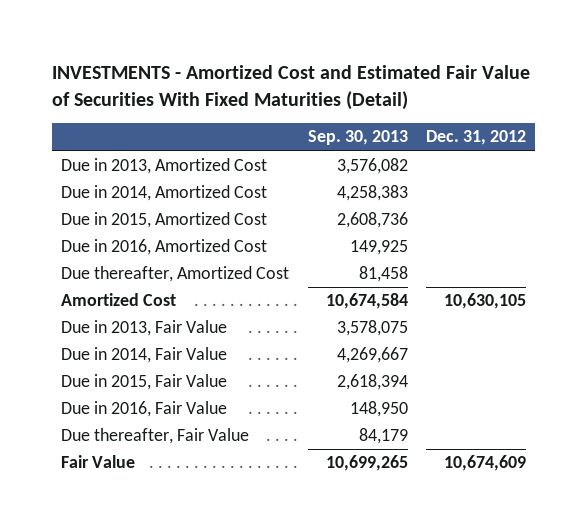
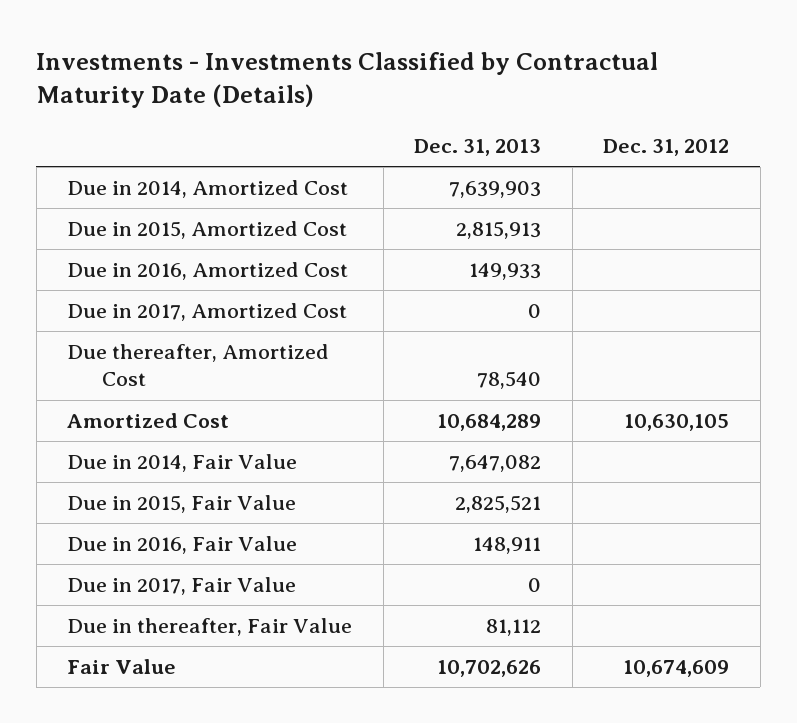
[51,64,530,110] INVESTMENTS - Amortized Cost and Estimated Fair Value of Securities With Fixed Maturities (Detail) -> [36,51,659,109] Investments - Investments Classified by Contractual Maturity Date (Details)
[307,130,408,146] Sep. 30, 2013 -> none
none -> [414,139,542,157] Dec. 31, 2013
[61,158,268,175] Due in 2013, Amortized Cost -> none
none -> [67,303,348,322] Due in 2017, Amortized Cost
[61,320,228,337] Due in 2013, Fair Value -> none
none -> [67,577,297,596] Due in 2017, Fair Value
[61,428,250,445] Due thereafter, Fair Value -> [67,618,353,637] Due in thereafter, Fair Value

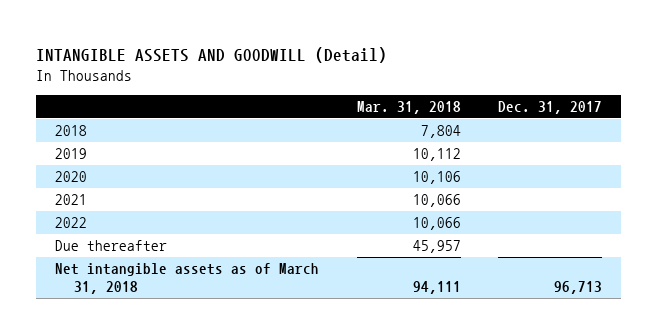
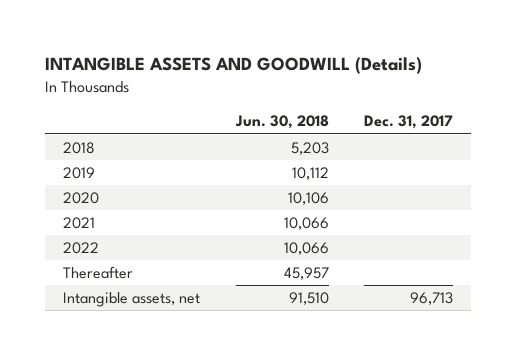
[36,46,388,63] INTANGIBLE ASSETS AND GOODWILL (Detail) -> [45,57,423,75] INTANGIBLE ASSETS AND GOODWILL (Details)
[356,101,461,115] Mar. 31, 2018 -> none
none -> [234,115,329,130] Jun. 30, 2018
[55,240,168,252] Due thereafter -> [63,266,134,280] Thereafter
[55,263,320,294] Net intangible assets as of March 31, 2018 -> [63,292,201,308] Intangible assets, net

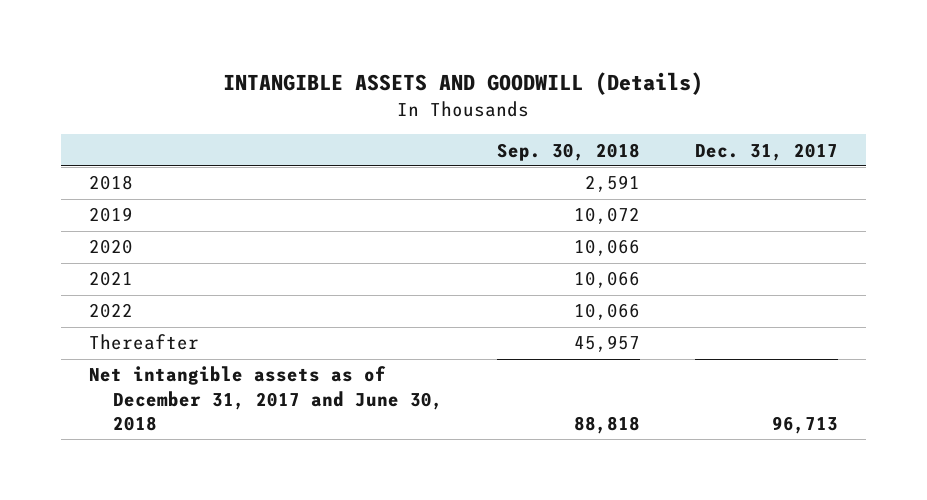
[234,115,329,130] Jun. 30, 2018 -> none
none -> [497,142,641,161] Sep. 30, 2018
[63,292,201,308] Intangible assets, net -> [88,366,443,431] Net intangible assets as of December 31, 2017 and June 30, 2018

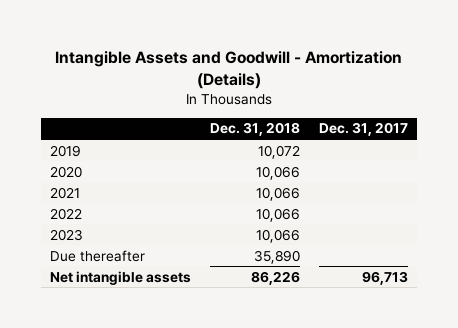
[223,72,704,96] INTANGIBLE ASSETS AND GOODWILL (Details) -> [55,50,403,89] Intangible Assets and Goodwill - Amortization (Details)
[497,142,641,161] Sep. 30, 2018 -> none
none -> [210,122,301,137] Dec. 31, 2018
[88,175,133,191] 2018 -> none
none -> [50,228,84,241] 2023
[88,334,199,351] Thereafter -> [50,249,146,262] Due thereafter
[88,366,443,431] Net intangible assets as of December 31, 2017 and June 30, 2018 -> [50,270,192,285] Net intangible assets

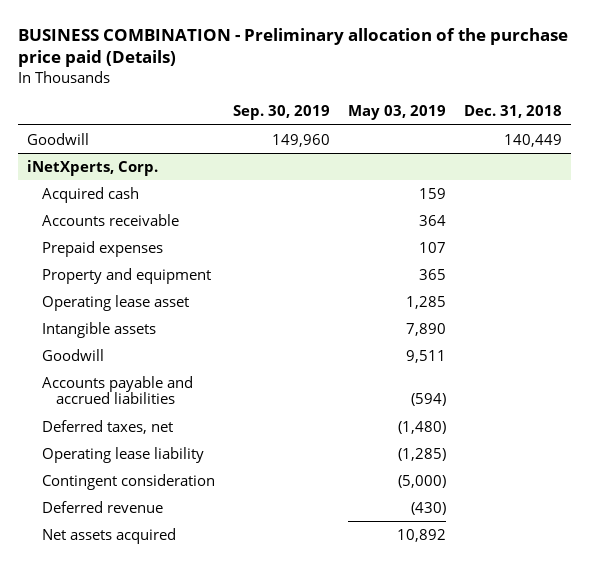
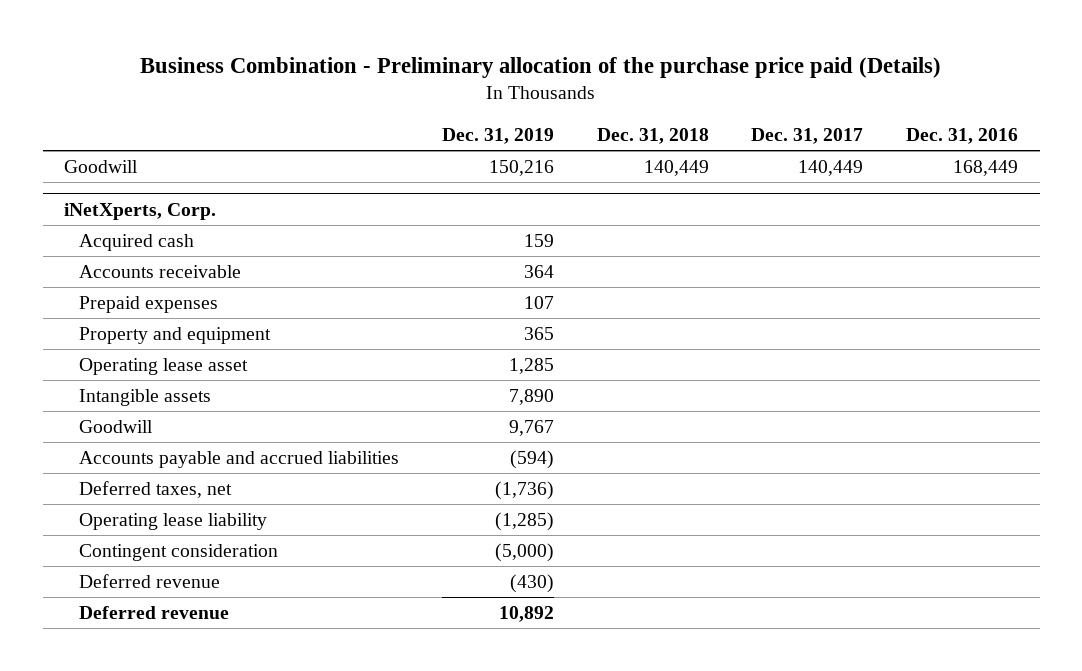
[18,27,569,68] BUSINESS COMBINATION - Preliminary allocation of the purchase price paid (Details) -> [140,56,942,78] Business Combination - Preliminary allocation of the purchase price paid (Details)
[232,105,330,121] Sep. 30, 2019 -> none
[347,105,446,121] May 03, 2019 -> none
none -> [441,127,554,144] Dec. 31, 2019
none -> [751,127,864,144] Dec. 31, 2017
none -> [906,127,1019,144] Dec. 31, 2016
[41,527,176,544] Net assets acquired -> [78,606,229,620] Deferred revenue

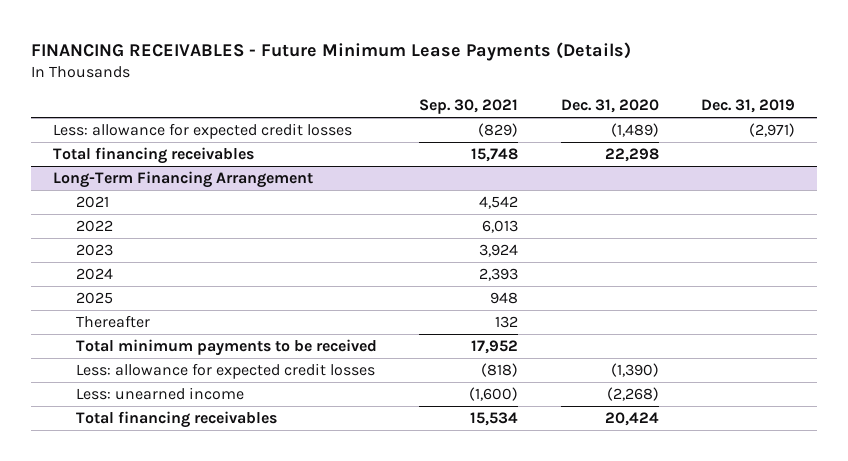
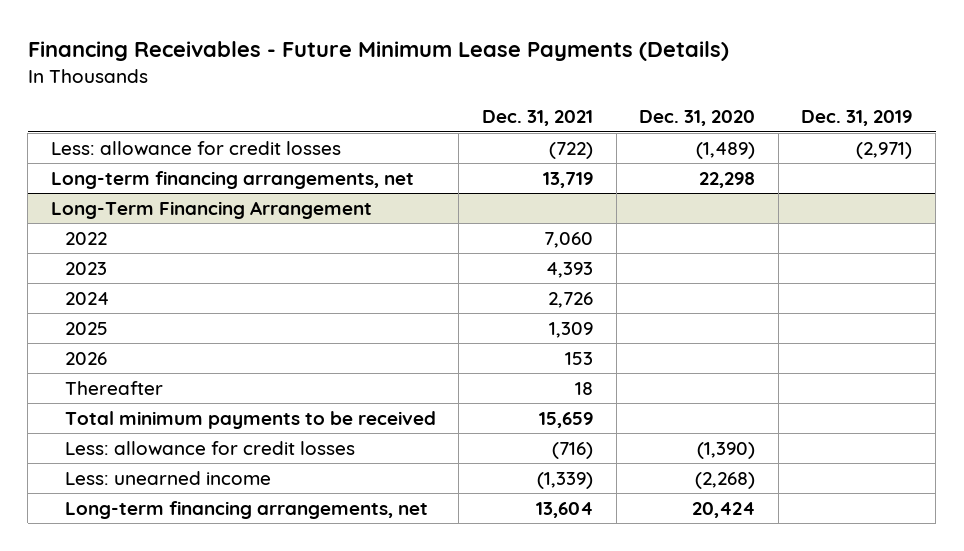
[31,41,632,61] FINANCING RECEIVABLES - Future Minimum Lease Payments (Details) -> [27,41,729,62] Financing Receivables - Future Minimum Lease Payments (Details)
[419,99,519,115] Sep. 30, 2021 -> none
none -> [481,110,593,127] Dec. 31, 2021
[52,123,352,140] Less: allowance for expected credit losses -> [51,140,342,155] Less: allowance for credit losses
[52,147,254,165] Total financing receivables -> [51,170,415,189] Long-term financing arrangements, net
[75,196,109,209] 2021 -> none
none -> [64,351,107,365] 2026
[75,363,375,380] Less: allowance for expected credit losses -> [64,440,355,455] Less: allowance for credit losses
[75,411,277,429] Total financing receivables -> [64,500,428,519] Long-term financing arrangements, net

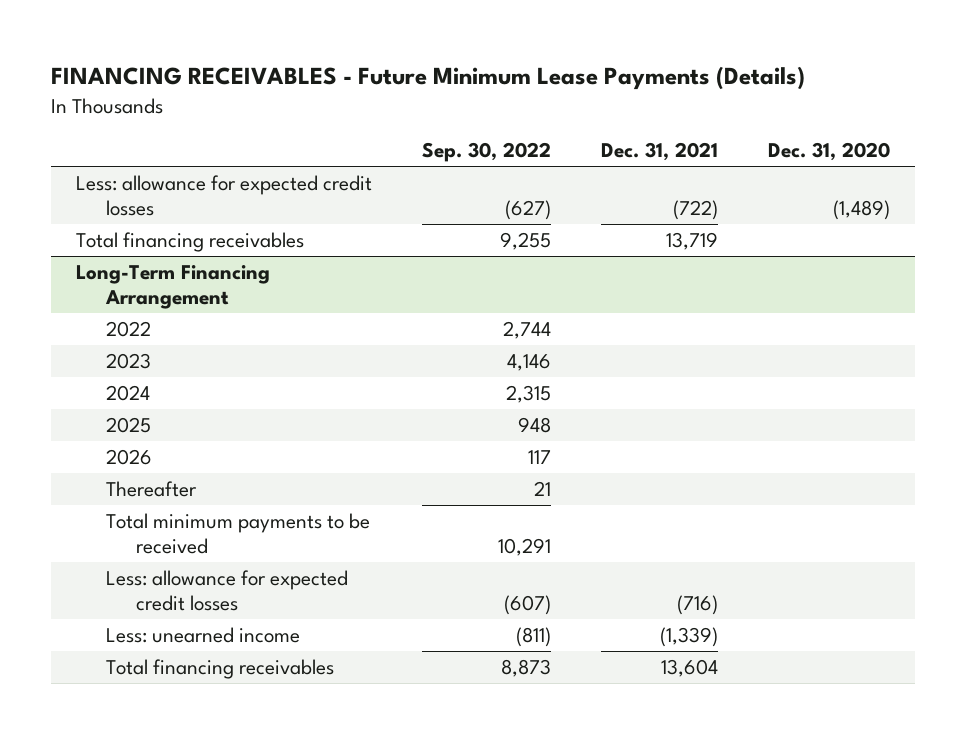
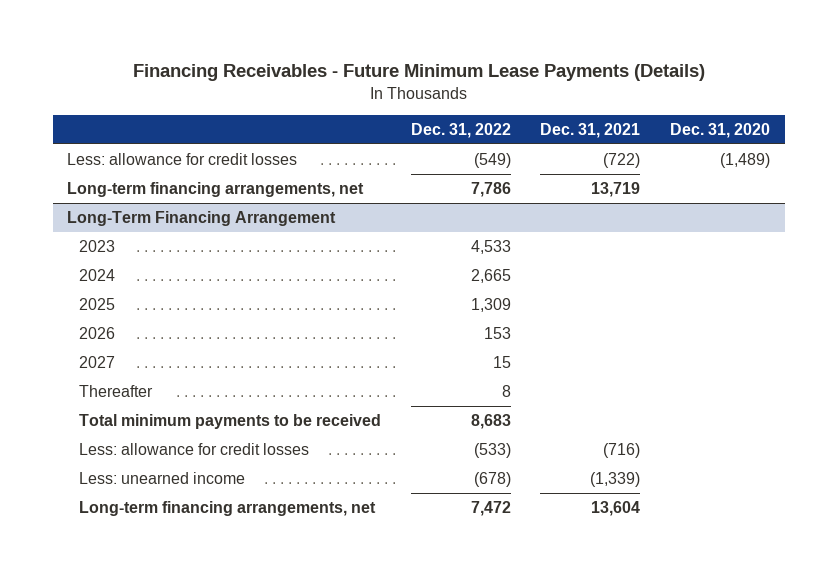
[51,66,806,91] FINANCING RECEIVABLES - Future Minimum Lease Payments (Details) -> [132,64,705,82] Financing Receivables - Future Minimum Lease Payments (Details)
[422,142,552,163] Sep. 30, 2022 -> none
none -> [410,122,511,138] Dec. 31, 2022
[76,175,373,216] Less: allowance for expected credit losses -> [67,152,298,165] Less: allowance for credit losses
[76,232,305,253] Total financing receivables -> [67,181,365,197] Long-term financing arrangements, net
[106,321,152,338] 2022 -> none
none -> [78,355,115,368] 2027
[106,570,349,611] Less: allowance for expected credit losses -> [78,442,309,455] Less: allowance for credit losses
[106,659,335,680] Total financing receivables -> [78,500,376,516] Long-term financing arrangements, net

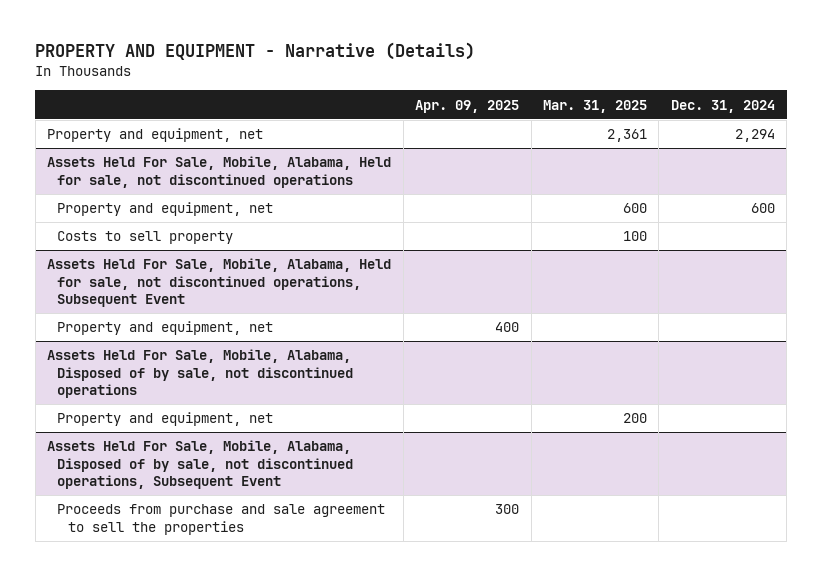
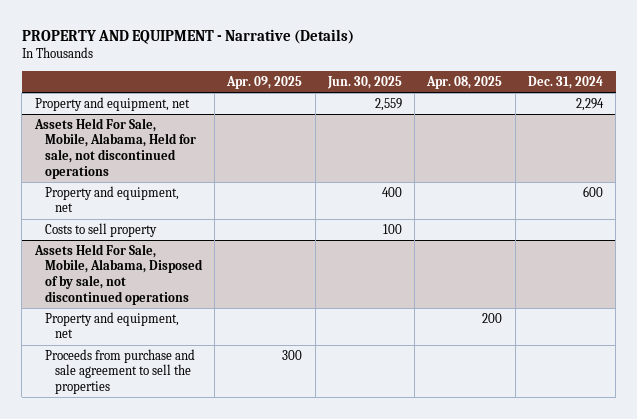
[543,99,648,113] Mar. 31, 2025 -> none
none -> [326,75,402,89] Jun. 30, 2025
none -> [426,75,503,89] Apr. 08, 2025
[47,258,392,307] Assets Held For Sale, Mobile, Alabama, Held for sale, not discontinued operations, Subsequent Event -> none
[57,321,274,336] Property and equipment, net -> none
[47,440,354,489] Assets Held For Sale, Mobile, Alabama, Disposed of by sale, not discontinued operations, Subsequent Event -> none
[57,504,386,535] Proceeds from purchase and sale agreement to sell the properties -> none
none -> [44,348,195,394] Proceeds from purchase and sale agreement to sell the properties

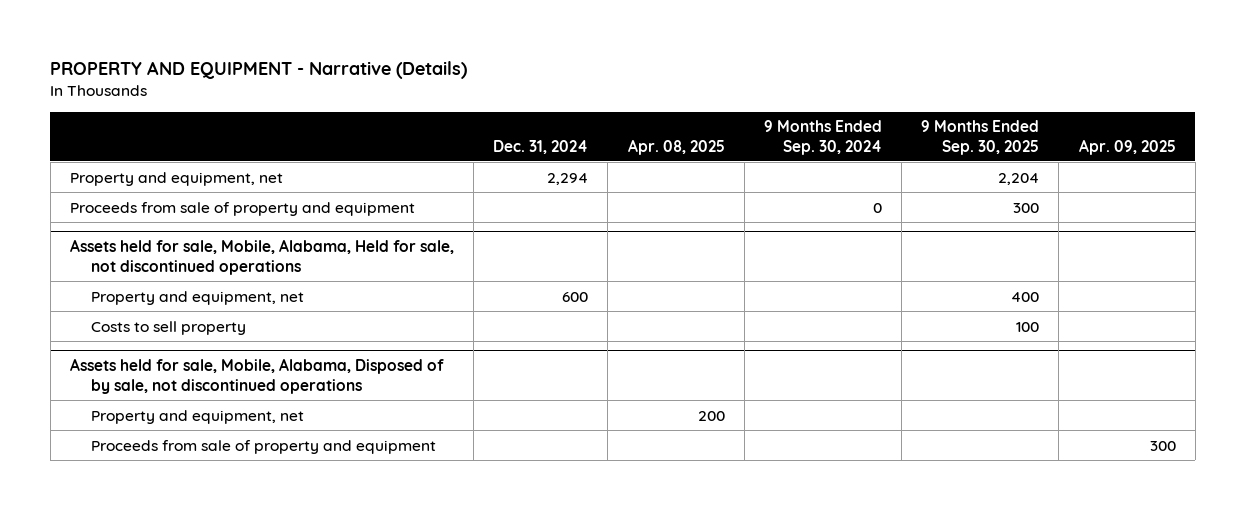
[326,75,402,89] Jun. 30, 2025 -> none
none -> [763,120,882,155] 9 Months Ended Sep. 30, 2024
none -> [921,120,1040,155] 9 Months Ended Sep. 30, 2025
none -> [69,201,415,216] Proceeds from sale of property and equipment
[33,117,196,179] Assets Held For Sale, Mobile, Alabama, Held for sale, not discontinued operations -> [69,239,454,275] Assets held for sale, Mobile, Alabama, Held for sale, not discontinued operations
[33,243,203,305] Assets Held For Sale, Mobile, Alabama, Disposed of by sale, not discontinued operations -> [69,358,444,394] Assets held for sale, Mobile, Alabama, Disposed of by sale, not discontinued operations
[44,348,195,394] Proceeds from purchase and sale agreement to sell the properties -> [90,439,436,454] Proceeds from sale of property and equipment

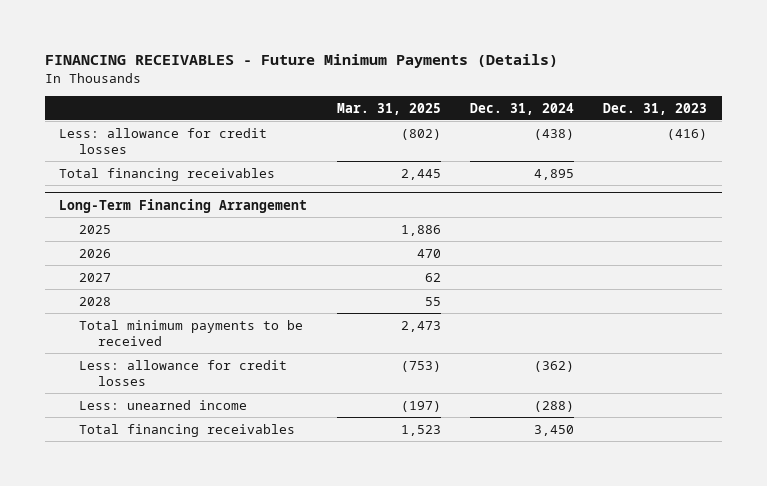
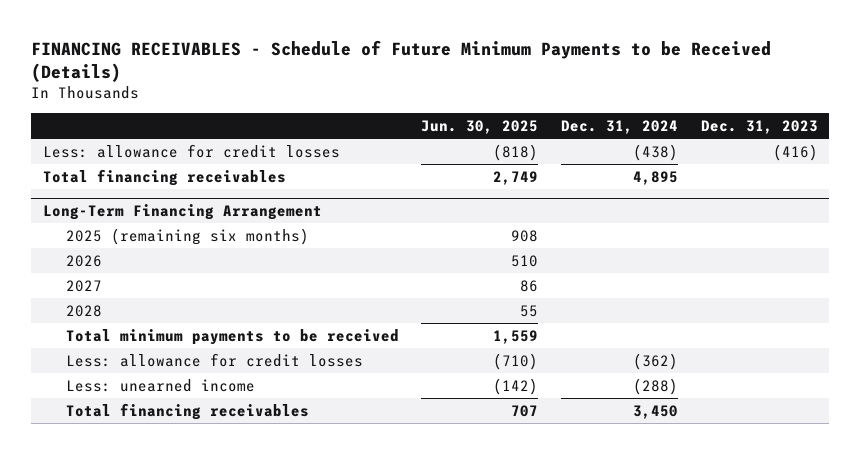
[44,54,558,69] FINANCING RECEIVABLES - Future Minimum Payments (Details) -> [31,39,772,82] FINANCING RECEIVABLES - Schedule of Future Minimum Payments to be Received (Details)
[336,102,441,115] Mar. 31, 2025 -> none
none -> [421,120,539,135] Jun. 30, 2025
[78,224,111,234] 2025 -> [65,227,309,245] 2025 (remaining six months)

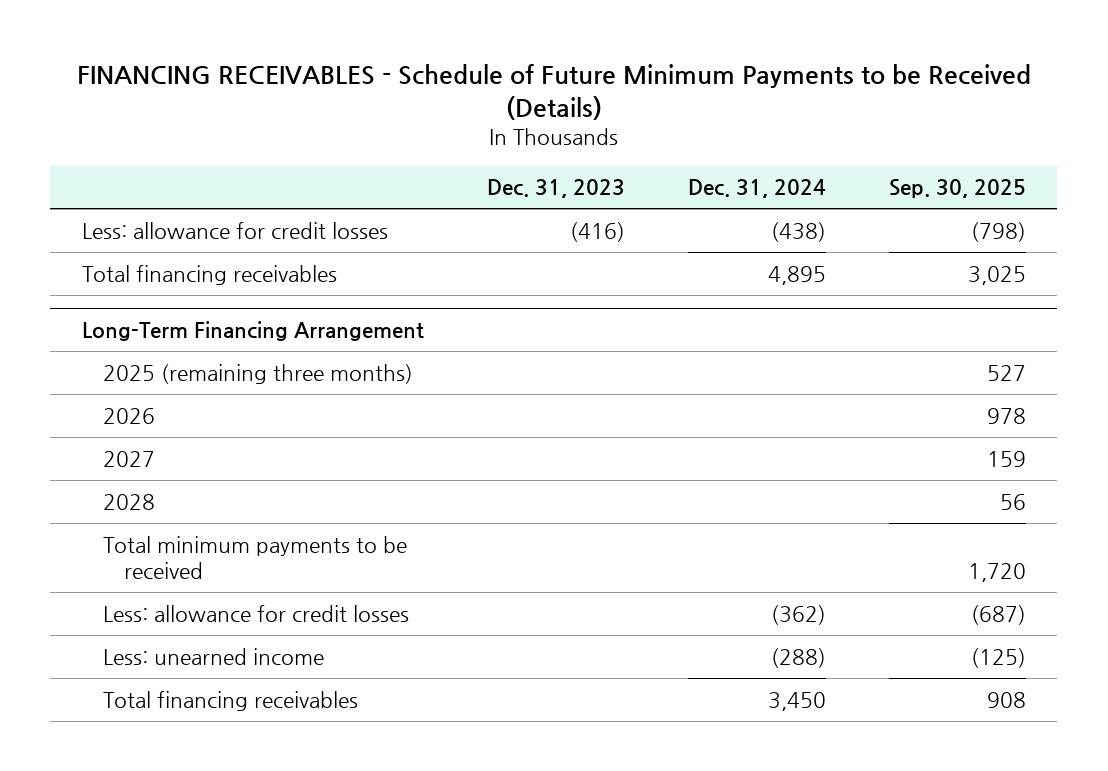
[421,120,539,135] Jun. 30, 2025 -> none
none -> [888,179,1026,199] Sep. 30, 2025
[65,227,309,245] 2025 (remaining six months) -> [103,363,414,384] 2025 (remaining three months)

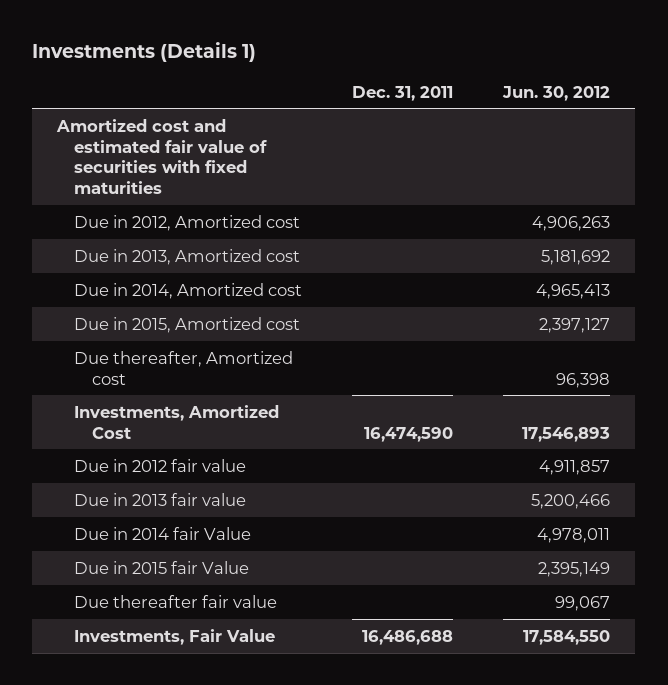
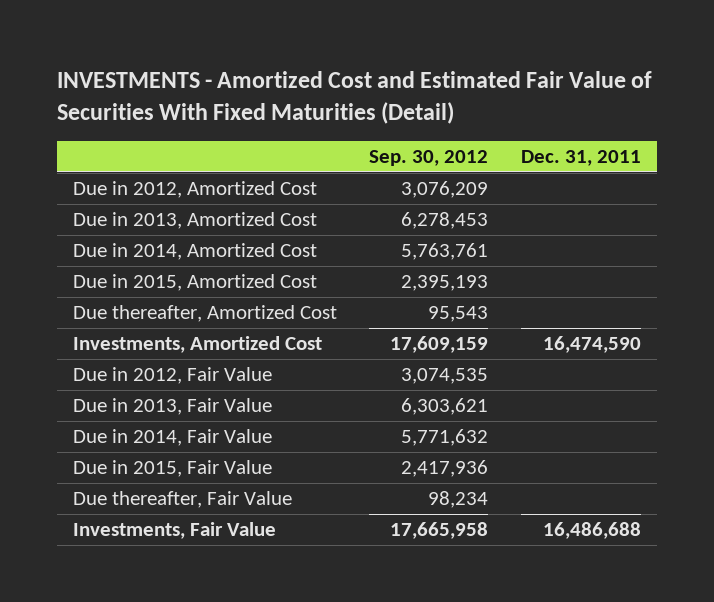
[32,42,257,63] Investments (Details 1) -> [56,71,652,125] INVESTMENTS - Amortized Cost and Estimated Fair Value of Securities With Fixed Maturities (Detail)
[502,85,611,101] Jun. 30, 2012 -> none
none -> [369,149,489,166] Sep. 30, 2012
[56,118,268,195] Amortized cost and estimated fair value of securities with fixed maturities -> none
[74,214,301,231] Due in 2012, Amortized cost -> [72,181,317,199] Due in 2012, Amortized Cost
[74,248,301,265] Due in 2013, Amortized cost -> [72,212,317,230] Due in 2013, Amortized Cost
[74,282,303,299] Due in 2014, Amortized cost -> [72,243,317,261] Due in 2014, Amortized Cost
[74,316,301,333] Due in 2015, Amortized cost -> [72,274,317,292] Due in 2015, Amortized Cost
[74,350,294,385] Due thereafter, Amortized cost -> [72,305,337,323] Due thereafter, Amortized Cost
[74,458,247,472] Due in 2012 fair value -> [72,367,272,385] Due in 2012, Fair Value
[74,492,247,506] Due in 2013 fair value -> [72,398,272,416] Due in 2013, Fair Value
[74,526,252,540] Due in 2014 fair Value -> [72,429,272,447] Due in 2014, Fair Value
[74,560,250,574] Due in 2015 fair Value -> [72,460,272,478] Due in 2015, Fair Value
[74,594,278,608] Due thereafter fair value -> [72,491,292,509] Due thereafter, Fair Value

